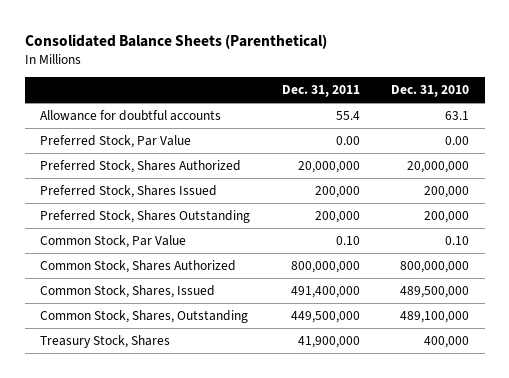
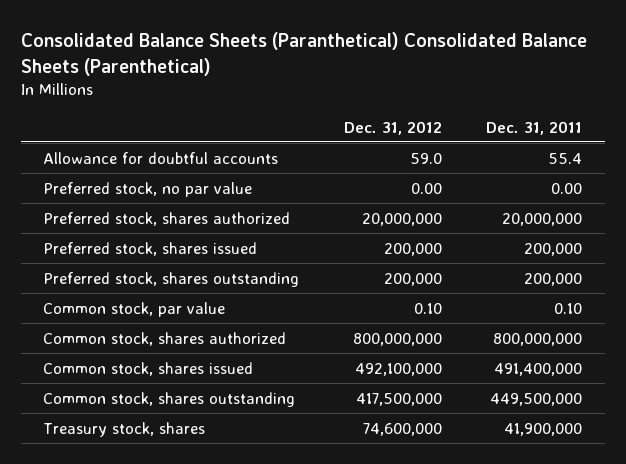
[24,33,327,49] Consolidated Balance Sheets (Parenthetical) -> [21,31,588,76] Consolidated Balance Sheets (Paranthetical) Consolidated Balance Sheets (Parenthetical)
[390,84,469,97] Dec. 31, 2010 -> none
none -> [343,120,442,135] Dec. 31, 2012
[40,134,192,148] Preferred Stock, Par Value -> [43,181,253,197] Preferred stock, no par value
[40,159,242,173] Preferred Stock, Shares Authorized -> [43,211,291,226] Preferred stock, shares authorized
[40,184,218,198] Preferred Stock, Shares Issued -> [43,241,258,256] Preferred stock, shares issued
[40,209,251,223] Preferred Stock, Shares Outstanding -> [43,271,300,287] Preferred stock, shares outstanding
[40,234,187,248] Common Stock, Par Value -> [43,301,226,317] Common stock, par value
[40,259,237,273] Common Stock, Shares Authorized -> [43,331,287,346] Common stock, shares authorized
[40,284,216,298] Common Stock, Shares, Issued -> [43,361,254,376] Common stock, shares issued
[40,309,249,323] Common Stock, Shares, Outstanding -> [43,391,296,407] Common stock, shares outstanding
[40,334,171,348] Treasury Stock, Shares -> [43,421,206,437] Treasury stock, shares

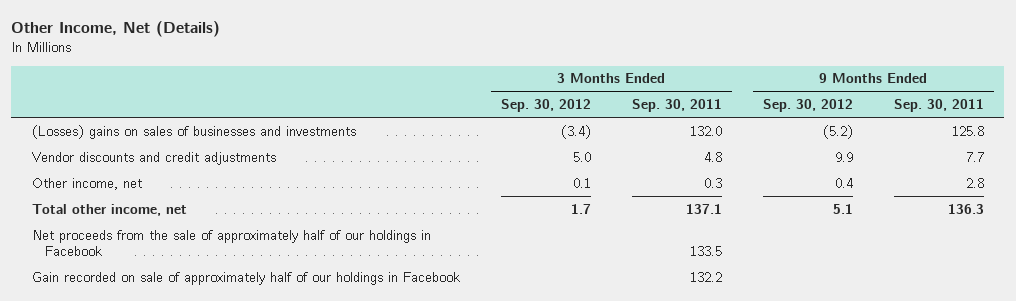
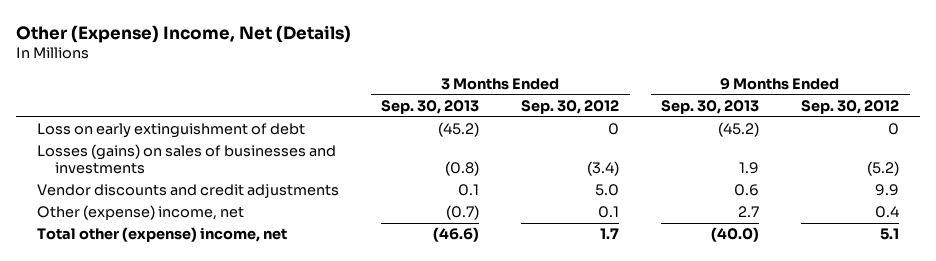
[11,21,221,38] Other Income, Net (Details) -> [15,24,351,43] Other (Expense) Income, Net (Details)
[631,98,722,112] Sep. 30, 2011 -> none
[893,98,984,112] Sep. 30, 2011 -> none
none -> [381,100,480,115] Sep. 30, 2013
none -> [661,100,760,115] Sep. 30, 2013
none -> [36,123,305,139] Loss on early extinguishment of debt
[31,124,356,139] (Losses) gains on sales of businesses and investments -> [36,144,336,175] Losses (gains) on sales of businesses and investments
[31,229,431,256] Net proceeds from the sale of approximately half of our holdings in Facebook -> none
[31,271,460,285] Gain recorded on sale of approximately half of our holdings in Facebook -> none
[31,177,142,190] Other income, net -> [36,205,244,221] Other (expense) income, net
[31,203,187,216] Total other income, net -> [36,227,287,243] Total other (expense) income, net

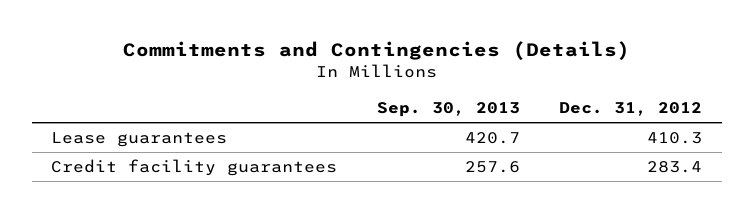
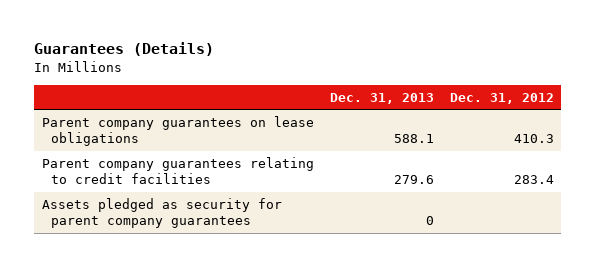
[122,41,630,61] Commitments and Contingencies (Details) -> [33,42,214,57] Guarantees (Details)
[376,101,520,117] Sep. 30, 2013 -> none
none -> [329,92,434,104] Dec. 31, 2013
[51,132,228,148] Lease guarantees -> [41,115,314,147] Parent company guarantees on lease obligations
[51,159,338,177] Credit facility guarantees -> [41,156,314,185] Parent company guarantees relating to credit facilities
none -> [41,197,282,229] Assets pledged as security for parent company guarantees

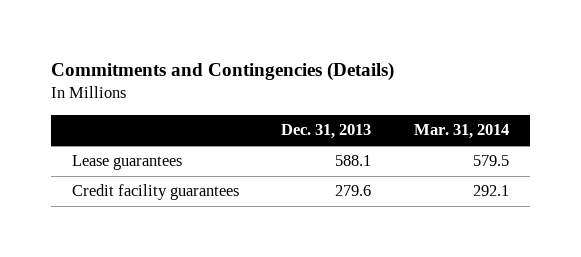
[33,42,214,57] Guarantees (Details) -> [50,62,394,82] Commitments and Contingencies (Details)
[449,92,554,104] Dec. 31, 2012 -> none
none -> [413,124,509,140] Mar. 31, 2014
[41,197,282,229] Assets pledged as security for parent company guarantees -> none
[41,115,314,147] Parent company guarantees on lease obligations -> [72,155,183,171] Lease guarantees
[41,156,314,185] Parent company guarantees relating to credit facilities -> [72,184,240,201] Credit facility guarantees

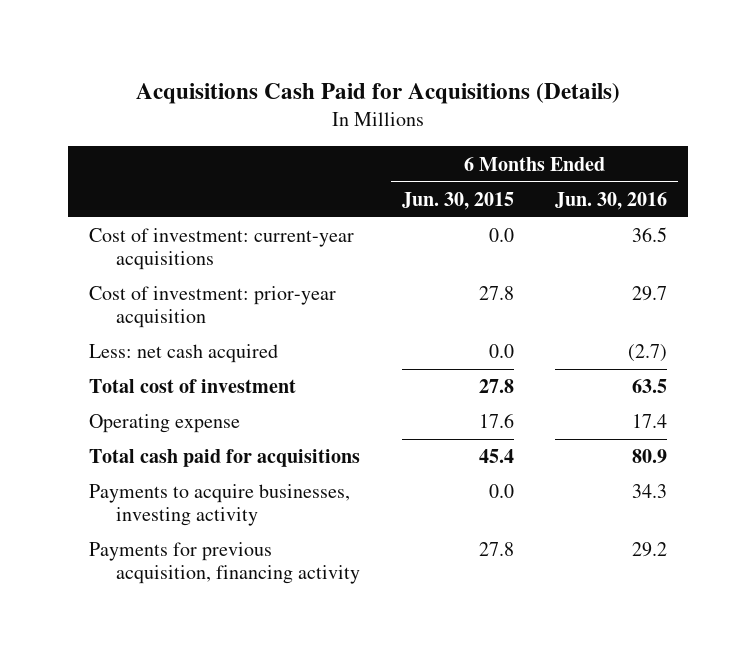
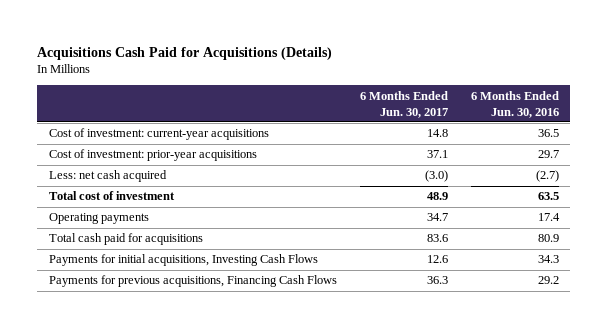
[401,191,514,210] Jun. 30, 2015 -> none
none -> [359,90,448,118] 6 Months Ended Jun. 30, 2017
[88,286,336,329] Cost of investment: prior-year acquisition -> [48,149,257,162] Cost of investment: prior-year acquisitions
[88,414,240,434] Operating expense -> [48,213,149,225] Operating payments
[88,484,350,527] Payments to acquire businesses, investing activity -> [48,254,318,267] Payments for initial acquisitions, Investing Cash Flows
[88,542,361,585] Payments for previous acquisition, financing activity -> [48,275,337,288] Payments for previous acquisitions, Financing Cash Flows

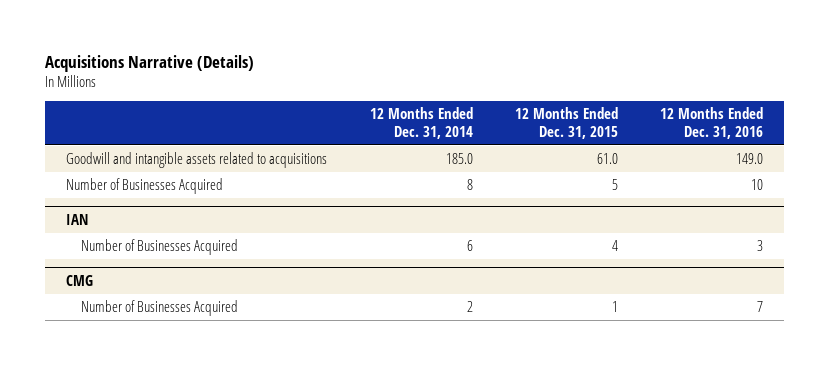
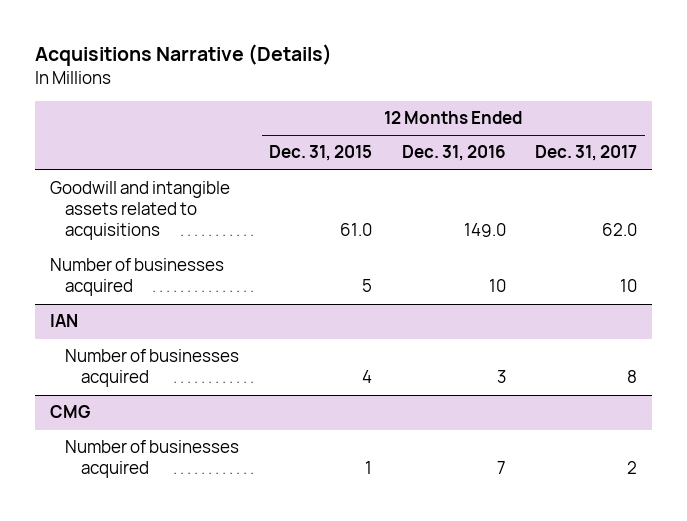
[369,107,473,139] 12 Months Ended Dec. 31, 2014 -> none
none -> [535,145,638,162] Dec. 31, 2017
[66,178,224,195] Number of Businesses Acquired -> [49,258,224,297] Number of businesses acquired
[80,239,238,256] Number of Businesses Acquired -> [65,349,240,388] Number of businesses acquired
[80,300,238,317] Number of Businesses Acquired -> [65,440,240,479] Number of businesses acquired

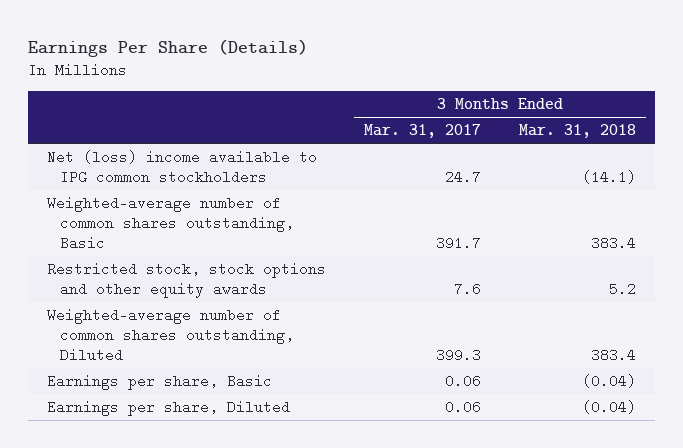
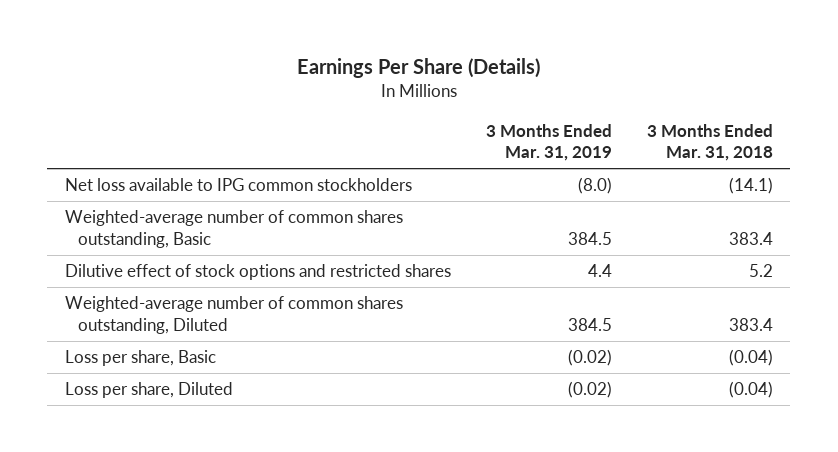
[363,124,481,139] Mar. 31, 2017 -> none
none -> [485,123,612,162] 3 Months Ended Mar. 31, 2019
[46,149,317,185] Net (loss) income available to IPG common stockholders -> [64,178,412,192] Net loss available to IPG common stockholders
[46,261,326,299] Restricted stock, stock options and other equity awards -> [64,264,451,281] Dilutive effect of stock options and restricted shares
[46,373,272,390] Earnings per share, Basic -> [64,350,216,367] Loss per share, Basic
[46,399,290,416] Earnings per share, Diluted -> [64,382,233,399] Loss per share, Diluted

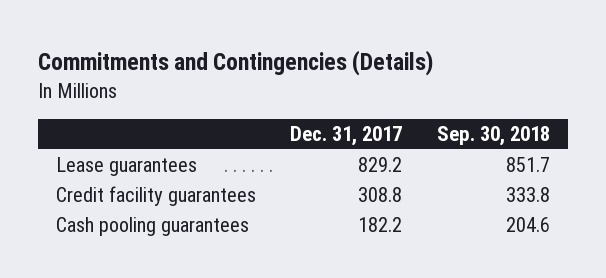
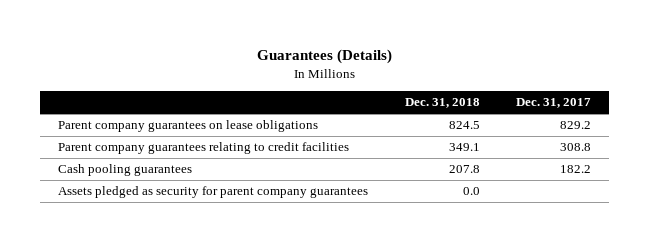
[38,50,434,77] Commitments and Contingencies (Details) -> [256,49,392,65] Guarantees (Details)
[437,126,551,147] Sep. 30, 2018 -> none
none -> [404,98,480,109] Dec. 31, 2018
[55,157,197,177] Lease guarantees -> [58,120,319,133] Parent company guarantees on lease obligations
[55,186,256,207] Credit facility guarantees -> [58,142,350,155] Parent company guarantees relating to credit facilities
none -> [58,186,369,199] Assets pledged as security for parent company guarantees

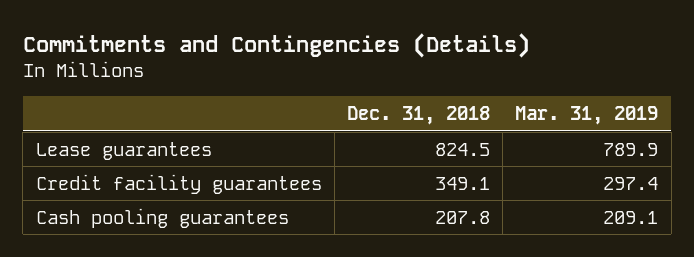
[256,49,392,65] Guarantees (Details) -> [22,32,530,58] Commitments and Contingencies (Details)
[515,98,591,109] Dec. 31, 2017 -> none
none -> [515,105,659,125] Mar. 31, 2019
[58,120,319,133] Parent company guarantees on lease obligations -> [35,141,212,160] Lease guarantees
[58,142,350,155] Parent company guarantees relating to credit facilities -> [35,173,322,194] Credit facility guarantees
[58,186,369,199] Assets pledged as security for parent company guarantees -> none

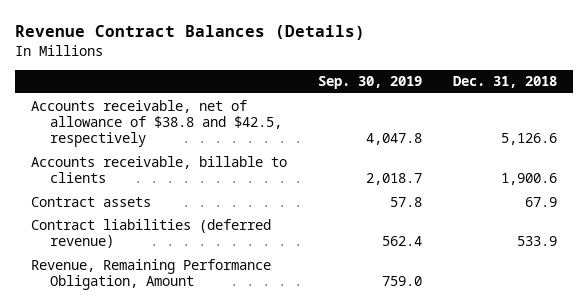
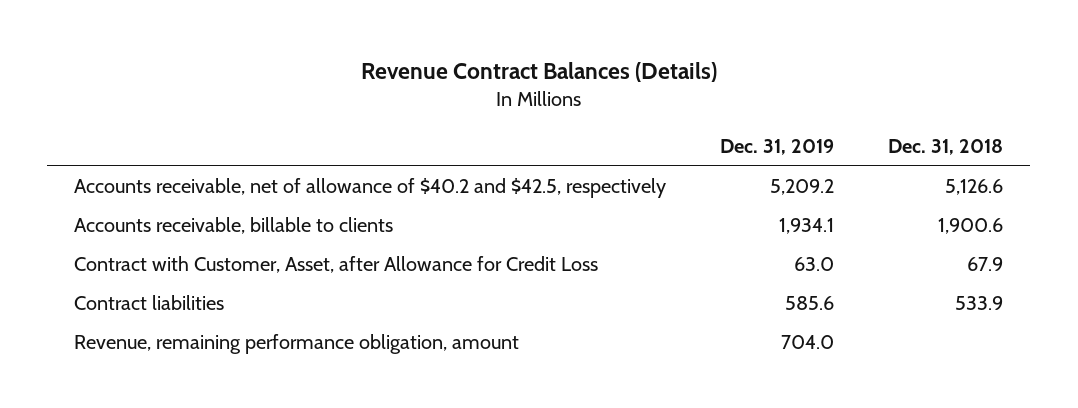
[317,76,422,90] Sep. 30, 2019 -> none
none -> [720,138,835,155] Dec. 31, 2019
[30,99,282,148] Accounts receivable, net of allowance of $38.8 and $42.5, respectively -> [74,177,667,198] Accounts receivable, net of allowance of $40.2 and $42.5, respectively
[30,196,151,207] Contract assets -> [74,255,599,273] Contract with Customer, Asset, after Allowance for Credit Loss
[30,218,271,248] Contract liabilities (deferred revenue) -> [74,294,225,310] Contract liabilities
[30,258,271,290] Revenue, Remaining Performance Obligation, Amount -> [74,333,520,354] Revenue, remaining performance obligation, amount

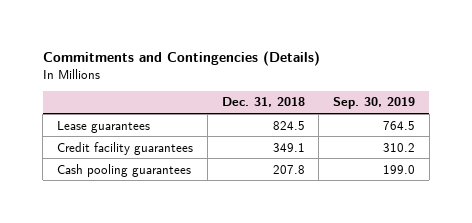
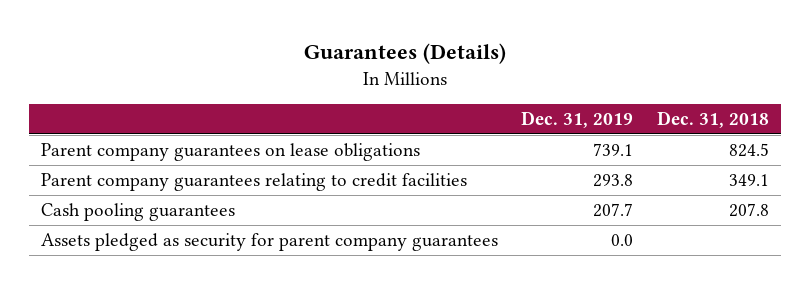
[42,50,320,66] Commitments and Contingencies (Details) -> [303,42,506,64] Guarantees (Details)
[333,97,416,110] Sep. 30, 2019 -> none
none -> [521,111,634,129] Dec. 31, 2019
[56,120,150,133] Lease guarantees -> [40,143,420,162] Parent company guarantees on lease obligations
[56,141,193,155] Credit facility guarantees -> [40,173,467,192] Parent company guarantees relating to credit facilities
none -> [40,233,498,252] Assets pledged as security for parent company guarantees

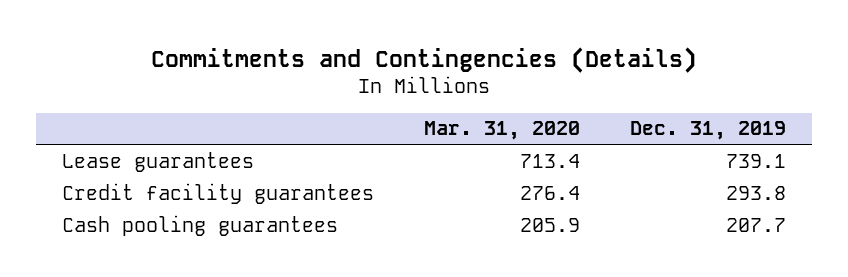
[303,42,506,64] Guarantees (Details) -> [151,46,698,73] Commitments and Contingencies (Details)
[656,111,769,129] Dec. 31, 2018 -> none
none -> [424,121,581,141] Mar. 31, 2020
[40,143,420,162] Parent company guarantees on lease obligations -> [61,151,254,172] Lease guarantees
[40,173,467,192] Parent company guarantees relating to credit facilities -> [61,182,374,204] Credit facility guarantees
[40,233,498,252] Assets pledged as security for parent company guarantees -> none

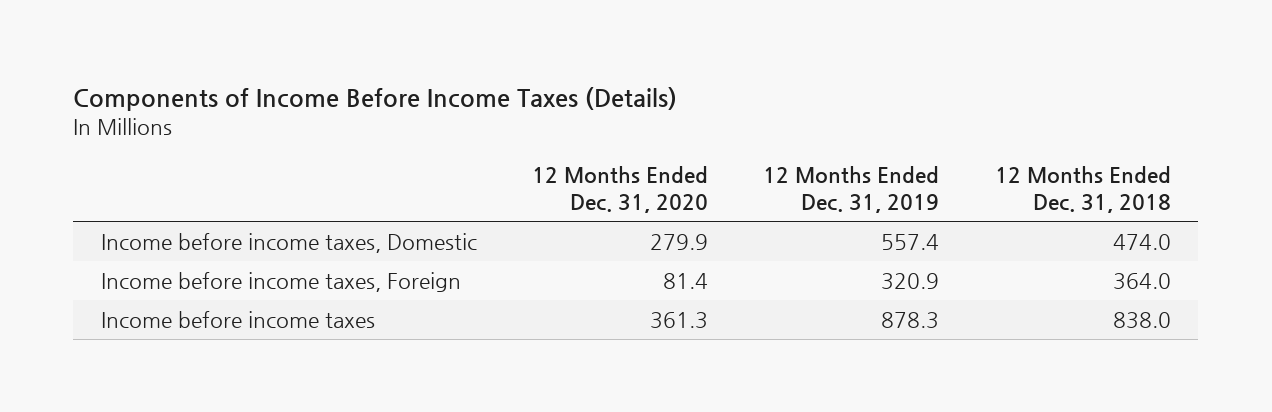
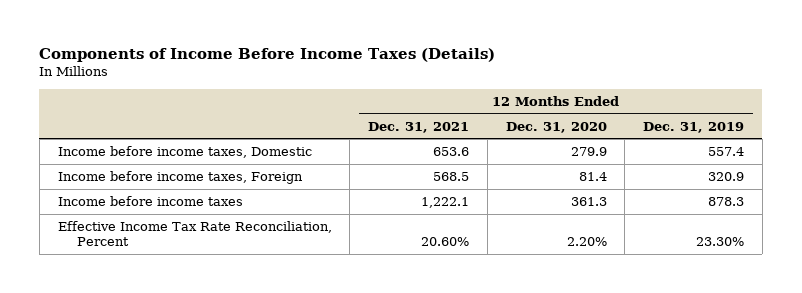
[994,165,1171,213] 12 Months Ended Dec. 31, 2018 -> none
none -> [368,121,470,133] Dec. 31, 2021
none -> [57,221,332,247] Effective Income Tax Rate Reconciliation, Percent

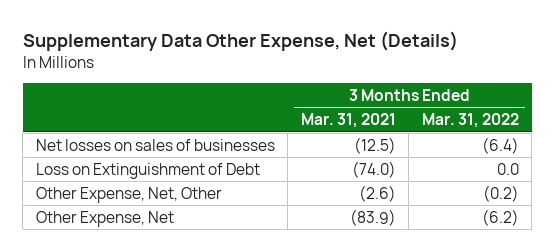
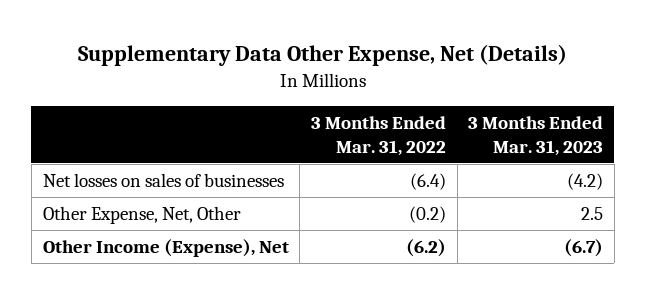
[300,113,396,129] Mar. 31, 2021 -> none
none -> [468,115,604,156] 3 Months Ended Mar. 31, 2023
[35,162,260,179] Loss on Extinguishment of Debt -> none
[35,210,174,227] Other Expense, Net -> [42,238,289,257] Other Income (Expense), Net

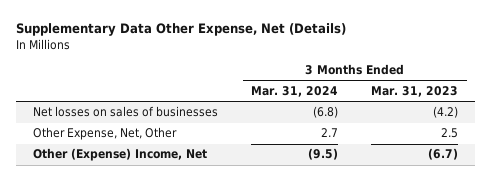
[310,115,446,156] 3 Months Ended Mar. 31, 2022 -> none
none -> [250,85,338,97] Mar. 31, 2024
[42,238,289,257] Other Income (Expense), Net -> [32,148,207,162] Other (Expense) Income, Net

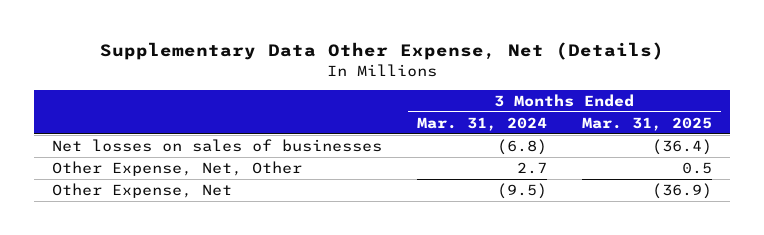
[371,85,459,97] Mar. 31, 2023 -> none
none -> [582,116,713,131] Mar. 31, 2025
[32,148,207,162] Other (Expense) Income, Net -> [51,182,232,198] Other Expense, Net

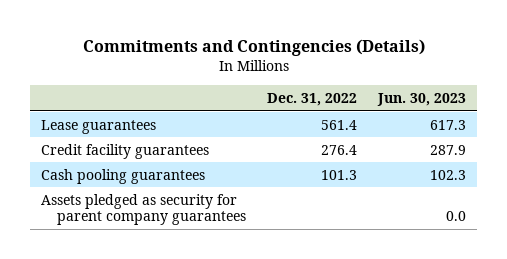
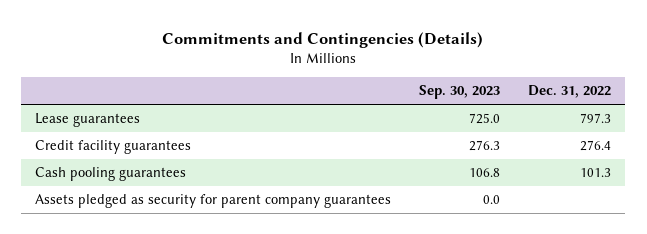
[377,92,467,106] Jun. 30, 2023 -> none
none -> [419,85,501,100] Sep. 30, 2023
[321,119,358,130] 561.4 -> [580,113,612,124] 797.3

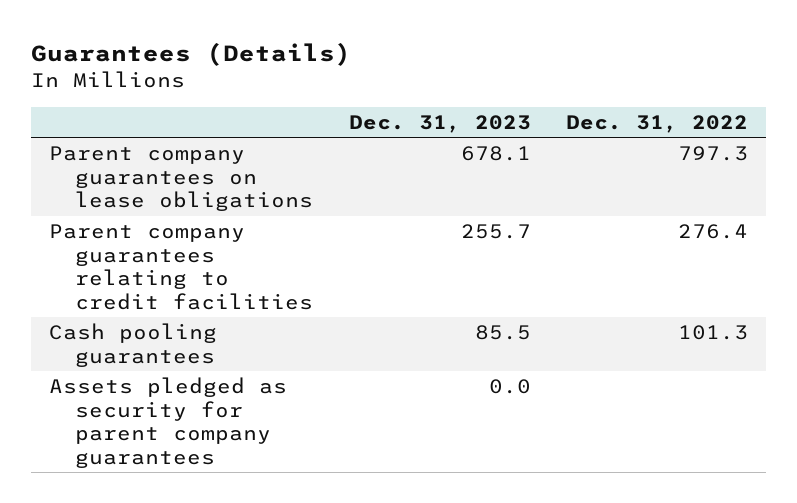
[162,31,484,48] Commitments and Contingencies (Details) -> [31,42,352,67] Guarantees (Details)
[419,85,501,100] Sep. 30, 2023 -> none
none -> [348,114,531,133] Dec. 31, 2023
[35,113,141,128] Lease guarantees -> [48,146,314,212] Parent company guarantees on lease obligations
[35,140,192,155] Credit facility guarantees -> [48,224,314,310] Parent company guarantees relating to credit facilities

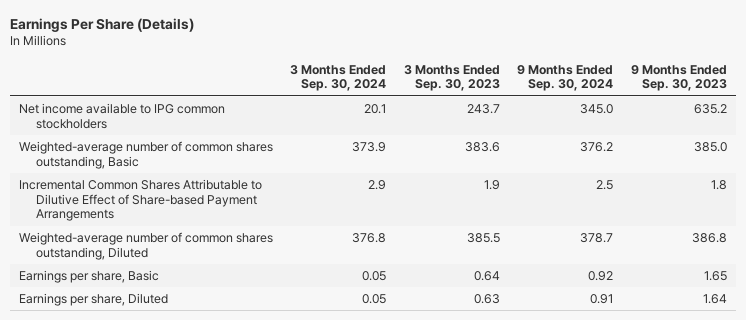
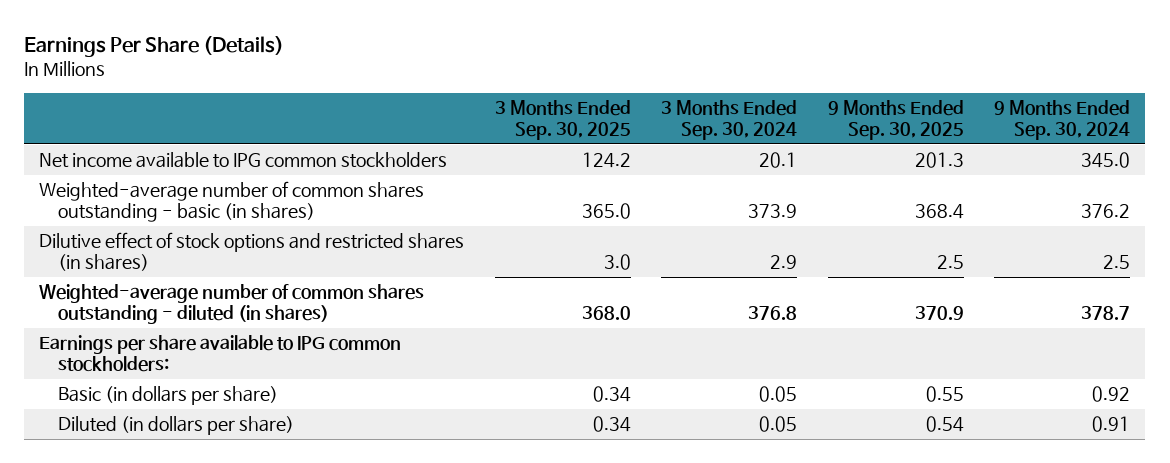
[403,64,500,92] 3 Months Ended Sep. 30, 2023 -> none
[630,64,727,92] 9 Months Ended Sep. 30, 2023 -> none
none -> [494,100,631,141] 3 Months Ended Sep. 30, 2025
none -> [827,100,964,141] 9 Months Ended Sep. 30, 2025
[18,141,273,169] Weighted-average number of common shares outstanding, Basic -> [39,181,425,223] Weighted-average number of common shares outstanding - basic (in shares)
[18,179,262,222] Incremental Common Shares Attributable to Dilutive Effect of Share-based Payment Arrangements -> [39,232,465,272] Dilutive effect of stock options and restricted shares (in shares)
[18,232,273,260] Weighted-average number of common shares outstanding, Diluted -> [39,284,425,325] Weighted-average number of common shares outstanding - diluted (in shares)
none -> [39,335,402,373] Earnings per share available to IPG common stockholders:
[18,270,159,284] Earnings per share, Basic -> [57,386,278,406] Basic (in dollars per share)
[18,293,168,307] Earnings per share, Diluted -> [57,416,294,436] Diluted (in dollars per share)

